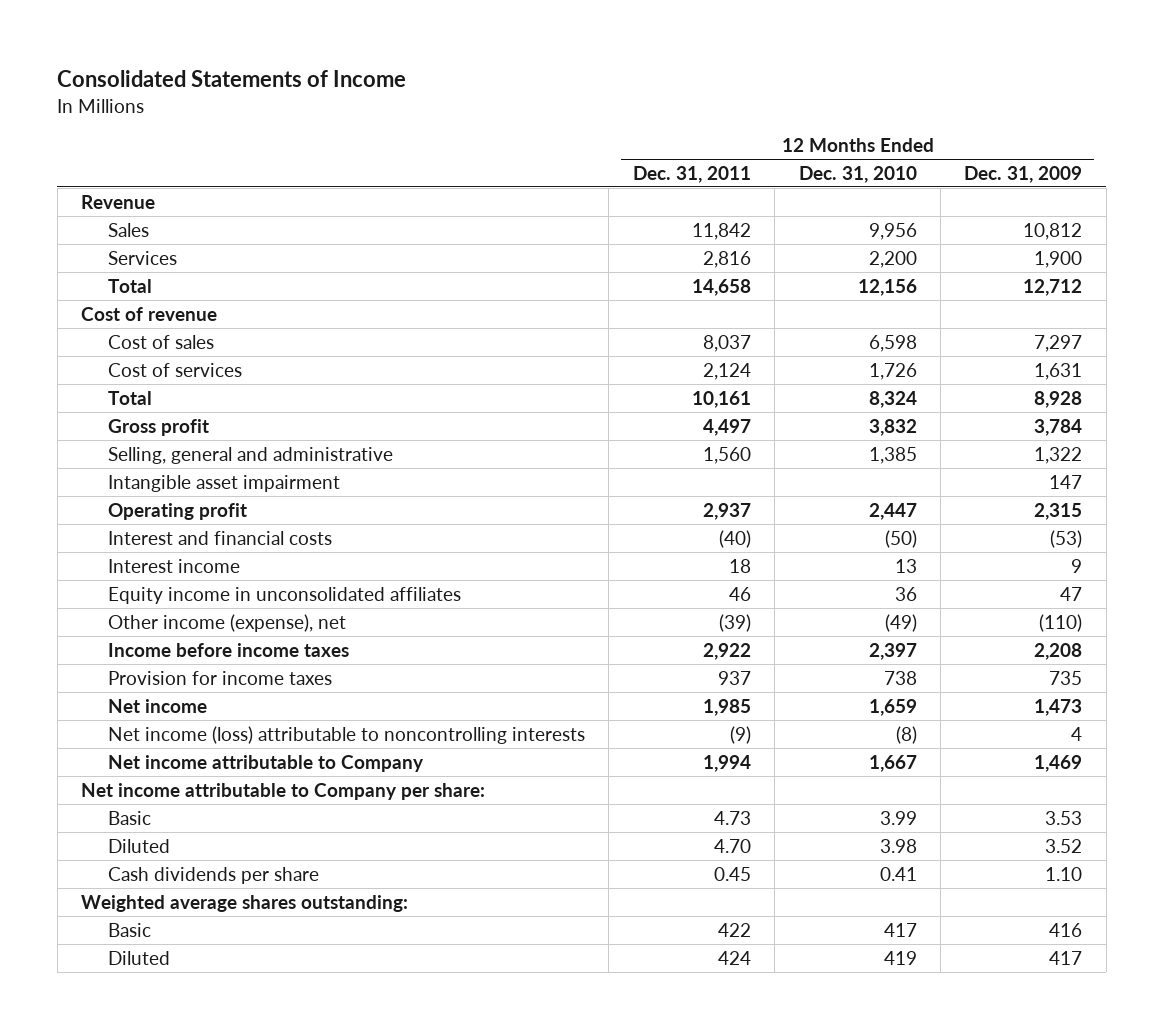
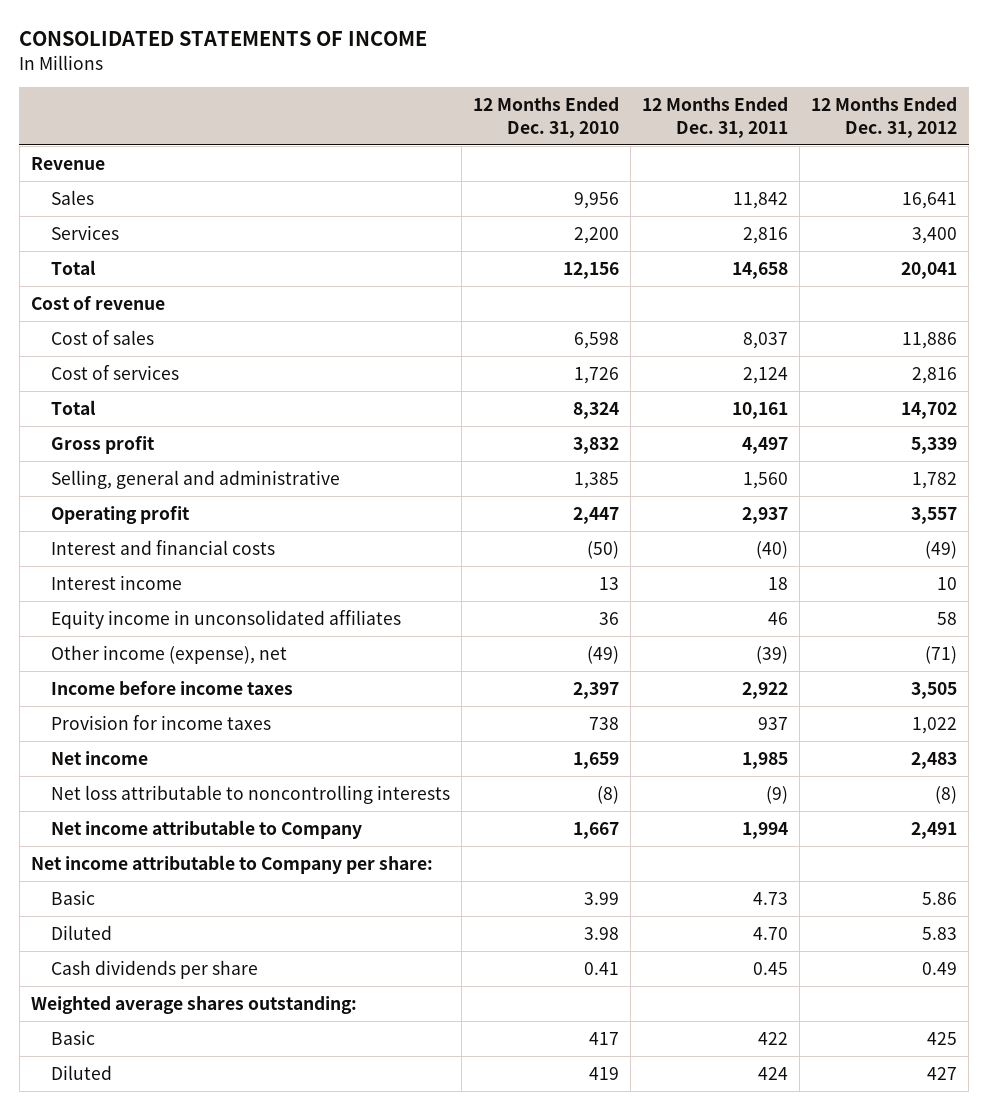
[57,69,407,87] Consolidated Statements of Income -> [19,31,428,47] CONSOLIDATED STATEMENTS OF INCOME
[964,165,1083,183] Dec. 31, 2009 -> none
none -> [811,97,958,138] 12 Months Ended Dec. 31, 2012
[107,474,340,492] Intangible asset impairment -> none
[107,725,585,744] Net income (loss) attributable to noncontrolling interests -> [50,784,450,804] Net loss attributable to noncontrolling interests

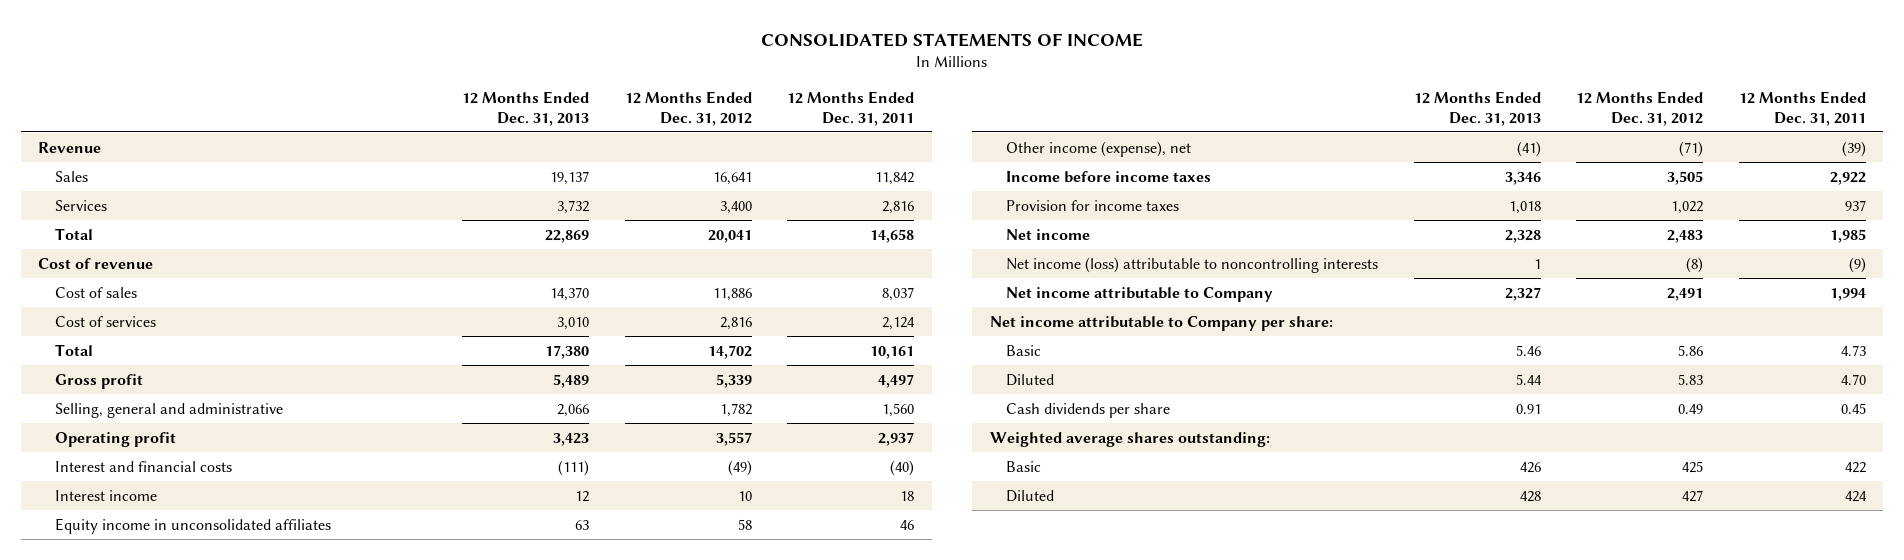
[472,97,619,138] 12 Months Ended Dec. 31, 2010 -> none
none -> [462,90,590,126] 12 Months Ended Dec. 31, 2013
[50,784,450,804] Net loss attributable to noncontrolling interests -> [1006,256,1379,273] Net income (loss) attributable to noncontrolling interests

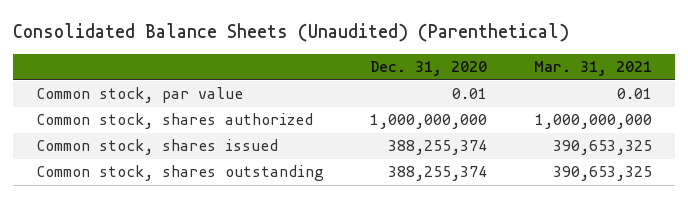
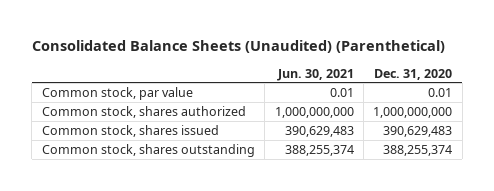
[533,61,652,77] Mar. 31, 2021 -> none
none -> [276,68,354,81] Jun. 30, 2021
[388,140,488,156] 388,255,374 -> [383,125,453,137] 390,629,483

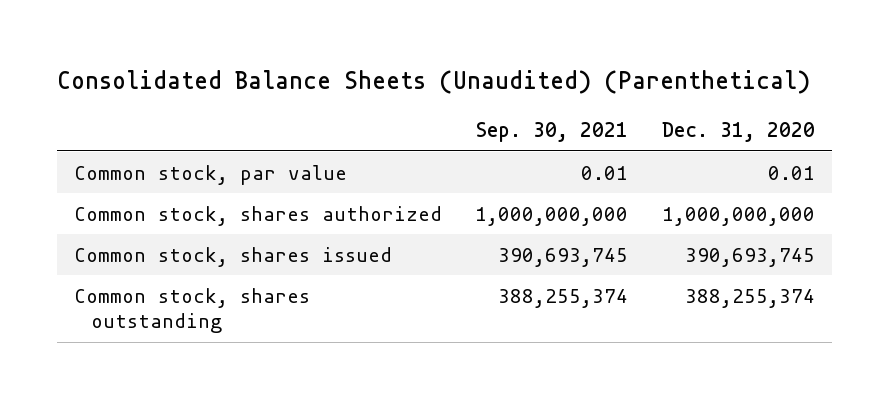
[276,68,354,81] Jun. 30, 2021 -> none
none -> [476,122,629,143] Sep. 30, 2021
[383,125,453,137] 390,629,483 -> [684,247,815,267] 390,693,745

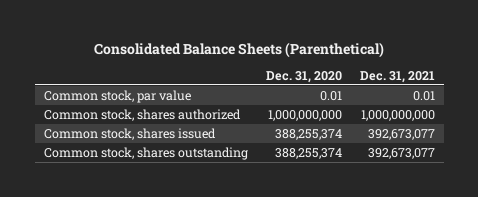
[56,69,810,94] Consolidated Balance Sheets (Unaudited) (Parenthetical) -> [94,41,385,58] Consolidated Balance Sheets (Parenthetical)
[476,122,629,143] Sep. 30, 2021 -> none
none -> [359,70,435,83] Dec. 31, 2021
[684,247,815,267] 390,693,745 -> [274,128,342,140] 388,255,374

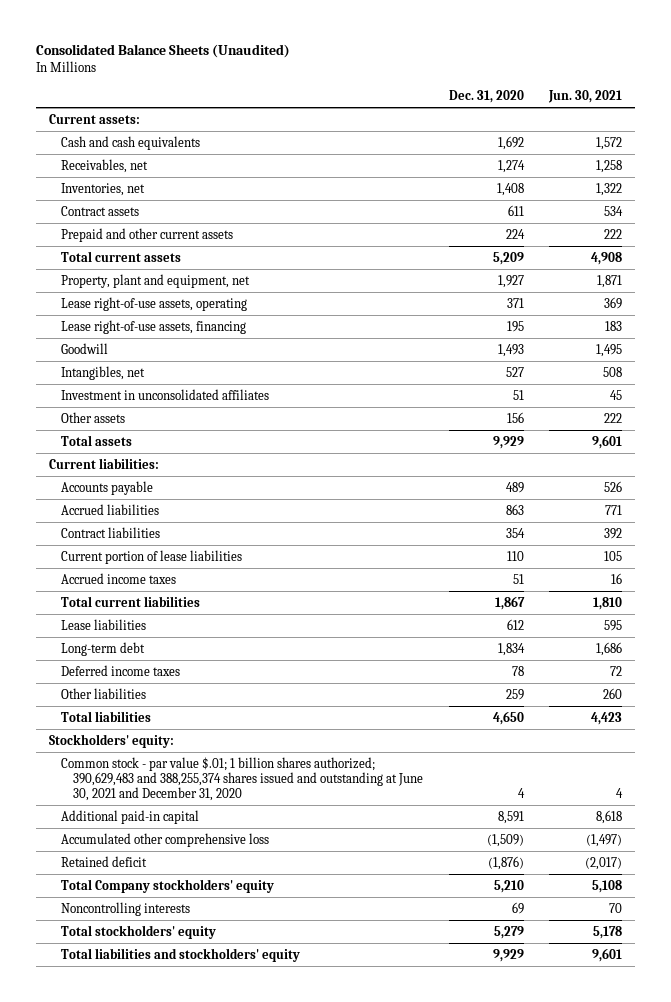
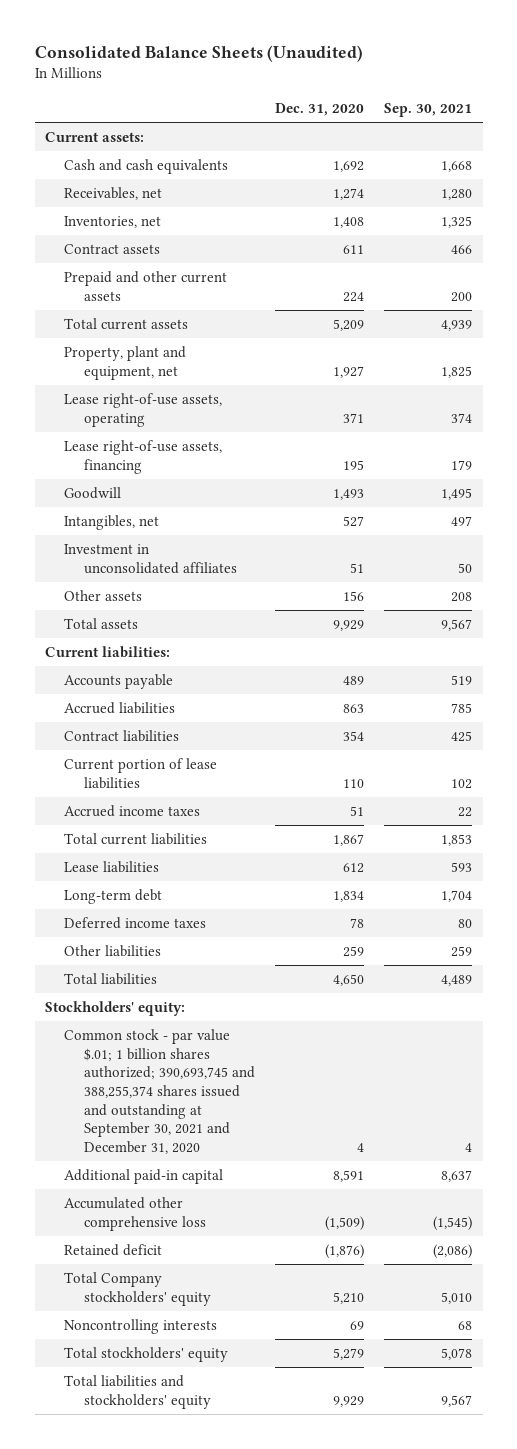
[548,89,623,103] Jun. 30, 2021 -> none
none -> [384,102,473,117] Sep. 30, 2021
[61,756,424,801] Common stock - par value $.01; 1 billion shares authorized; 390,629,483 and 388,255,374 shares issued and outstanding at June 30, 2021 and December 31, 2020 -> [64,1029,255,1154] Common stock - par value $.01; 1 billion shares authorized; 390,693,745 and 388,255,374 shares issued and outstanding at September 30, 2021 and December 31, 2020

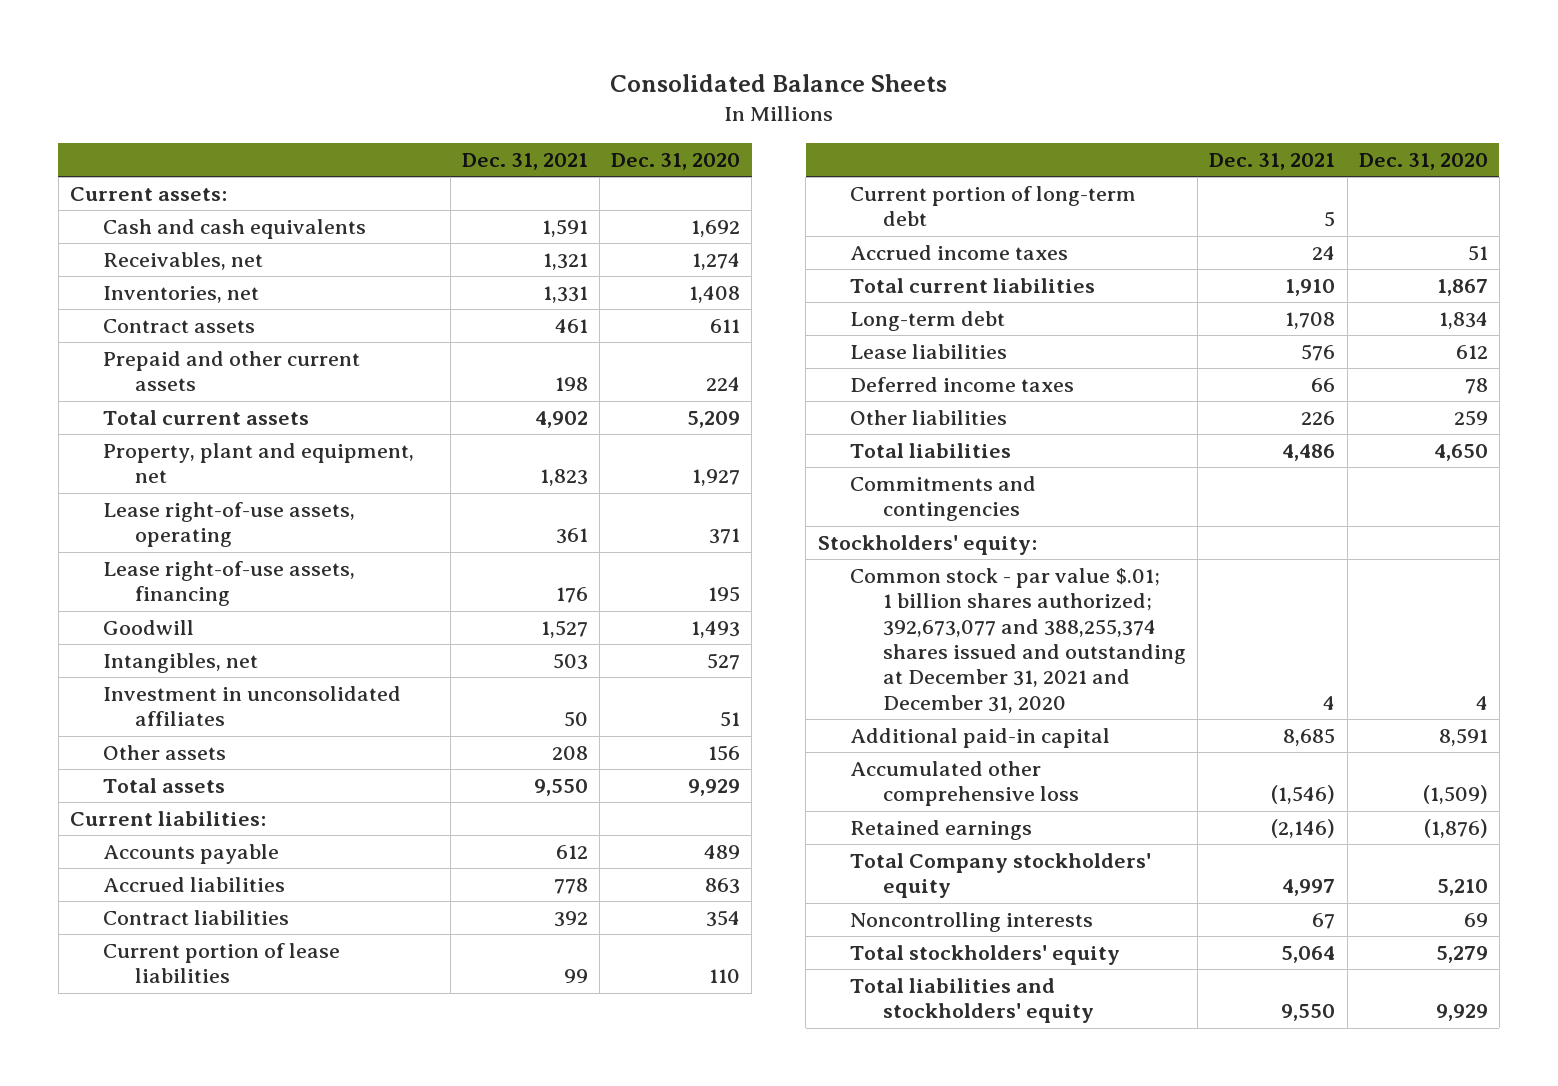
[34,45,363,63] Consolidated Balance Sheets (Unaudited) -> [609,73,947,92] Consolidated Balance Sheets
[384,102,473,117] Sep. 30, 2021 -> none
none -> [461,153,588,171] Dec. 31, 2021
none -> [850,186,1137,227] Current portion of long-term debt
[64,861,160,874] Lease liabilities -> [850,344,1008,360] Lease liabilities
none -> [850,476,1037,522] Commitments and contingencies
[64,1029,255,1154] Common stock - par value $.01; 1 billion shares authorized; 390,693,745 and 388,255,374 shares issued and outstanding at September 30, 2021 and December 31, 2020 -> [850,568,1187,713] Common stock - par value $.01; 1 billion shares authorized; 392,673,077 and 388,255,374 shares issued and outstanding at December 31, 2021 and December 31, 2020
[64,1244,163,1257] Retained deficit -> [850,820,1033,841] Retained earnings

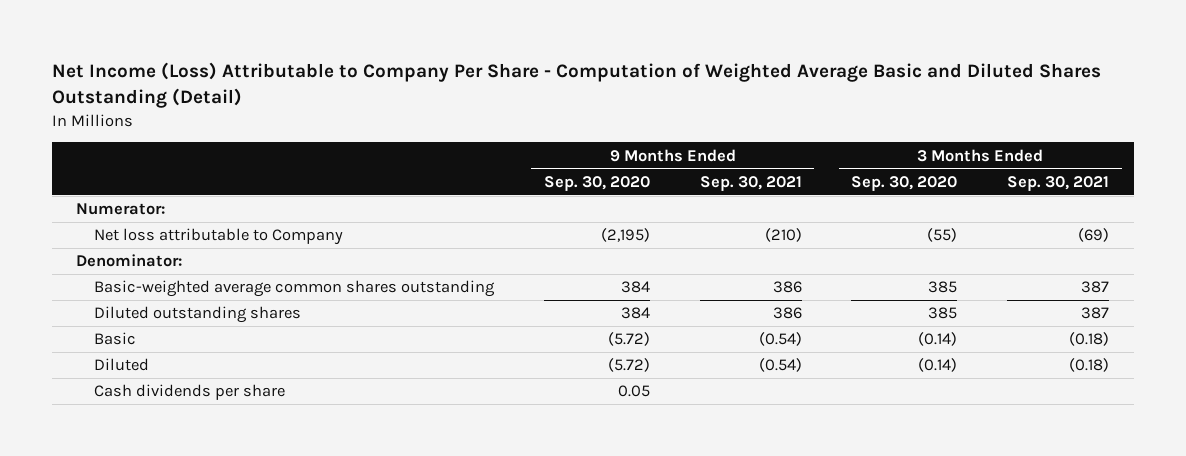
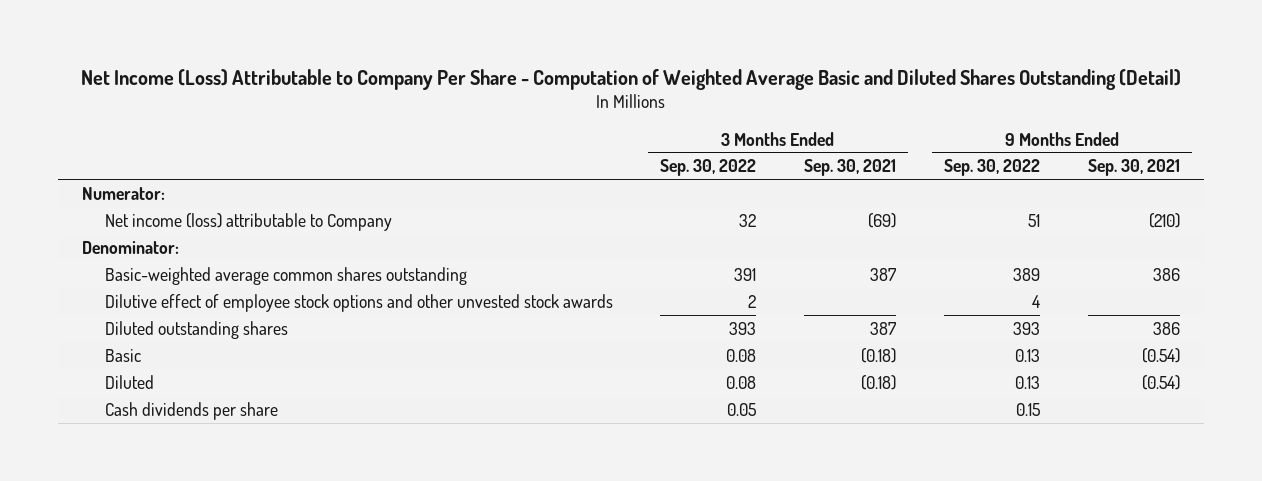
[543,175,650,191] Sep. 30, 2020 -> none
[851,175,958,191] Sep. 30, 2020 -> none
none -> [660,159,757,177] Sep. 30, 2022
none -> [944,159,1041,177] Sep. 30, 2022
[94,228,344,246] Net loss attributable to Company -> [104,212,392,231] Net income (loss) attributable to Company
none -> [104,293,613,312] Dilutive effect of employee stock options and other unvested stock awards

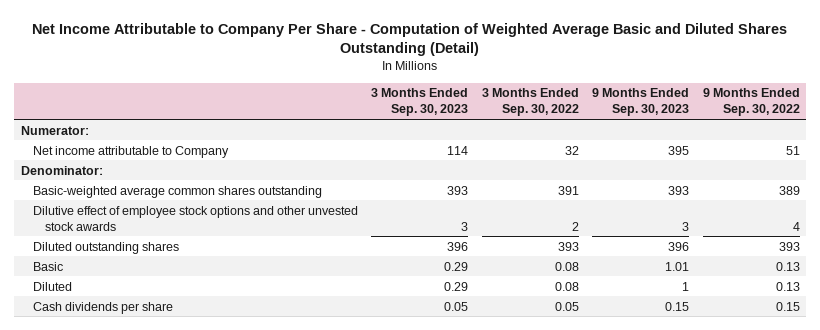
[80,68,1181,90] Net Income (Loss) Attributable to Company Per Share - Computation of Weighted Average Basic and Diluted Shares Outstanding (Detail) -> [32,22,788,57] Net Income Attributable to Company Per Share - Computation of Weighted Average Basic and Diluted Shares Outstanding (Detail)
[804,159,897,177] Sep. 30, 2021 -> none
[1087,159,1180,177] Sep. 30, 2021 -> none
none -> [371,88,469,117] 3 Months Ended Sep. 30, 2023
none -> [592,88,690,117] 9 Months Ended Sep. 30, 2023
[104,212,392,231] Net income (loss) attributable to Company -> [32,145,229,158] Net income attributable to Company

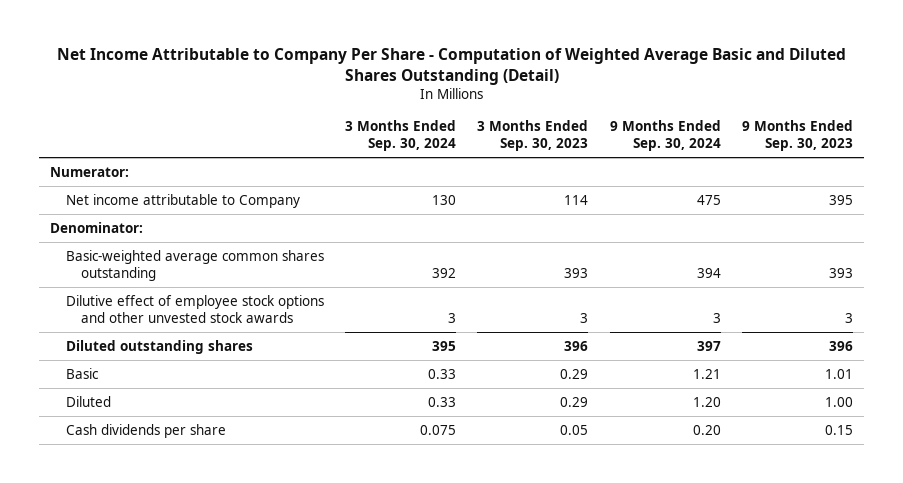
[481,88,579,117] 3 Months Ended Sep. 30, 2022 -> none
[702,88,800,117] 9 Months Ended Sep. 30, 2022 -> none
none -> [344,120,456,152] 3 Months Ended Sep. 30, 2024
none -> [609,120,721,152] 9 Months Ended Sep. 30, 2024
[682,281,690,291] 1 -> [825,396,854,407] 1.00

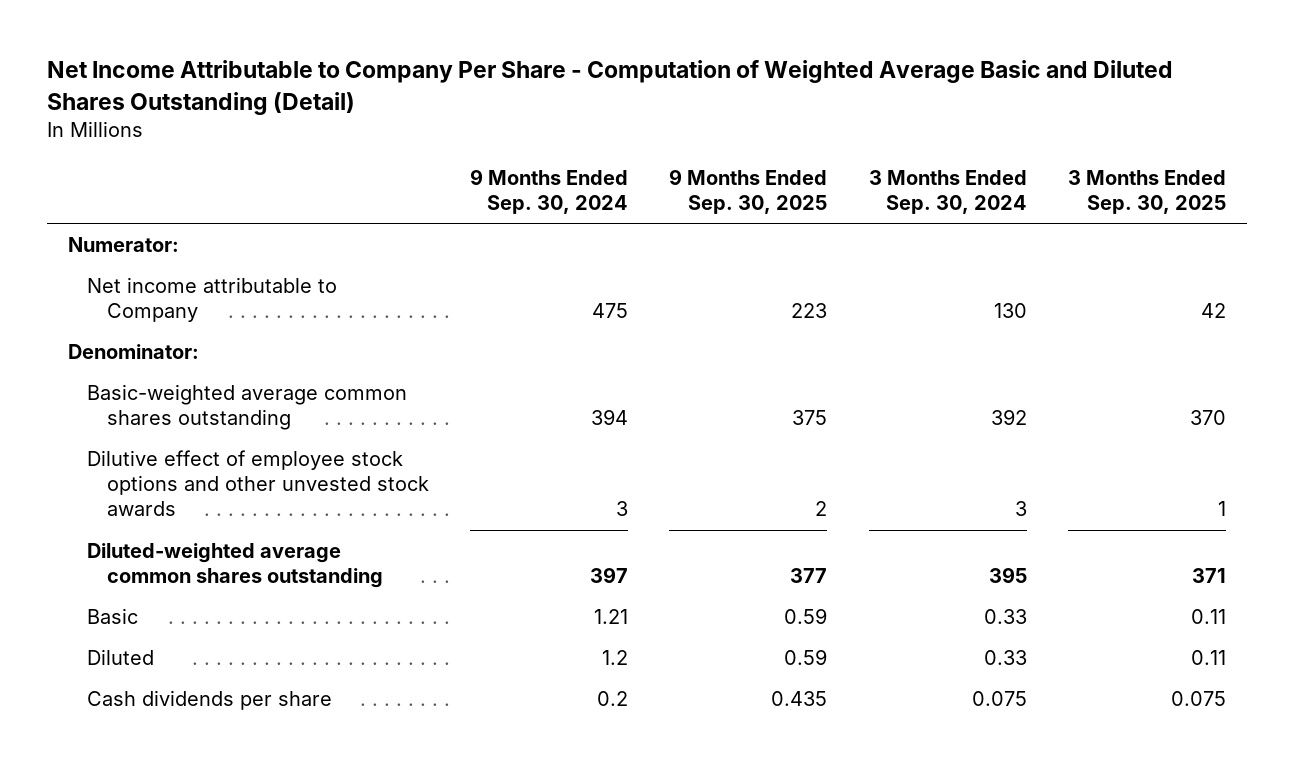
[477,120,589,152] 3 Months Ended Sep. 30, 2023 -> none
[742,120,854,152] 9 Months Ended Sep. 30, 2023 -> none
none -> [669,168,828,214] 9 Months Ended Sep. 30, 2025
none -> [1067,169,1226,214] 3 Months Ended Sep. 30, 2025
[65,339,253,354] Diluted outstanding shares -> [87,542,383,589] Diluted-weighted average common shares outstanding
[692,396,721,407] 1.20 -> [602,649,629,665] 1.2
[692,424,721,435] 0.20 -> [597,690,629,706] 0.2

